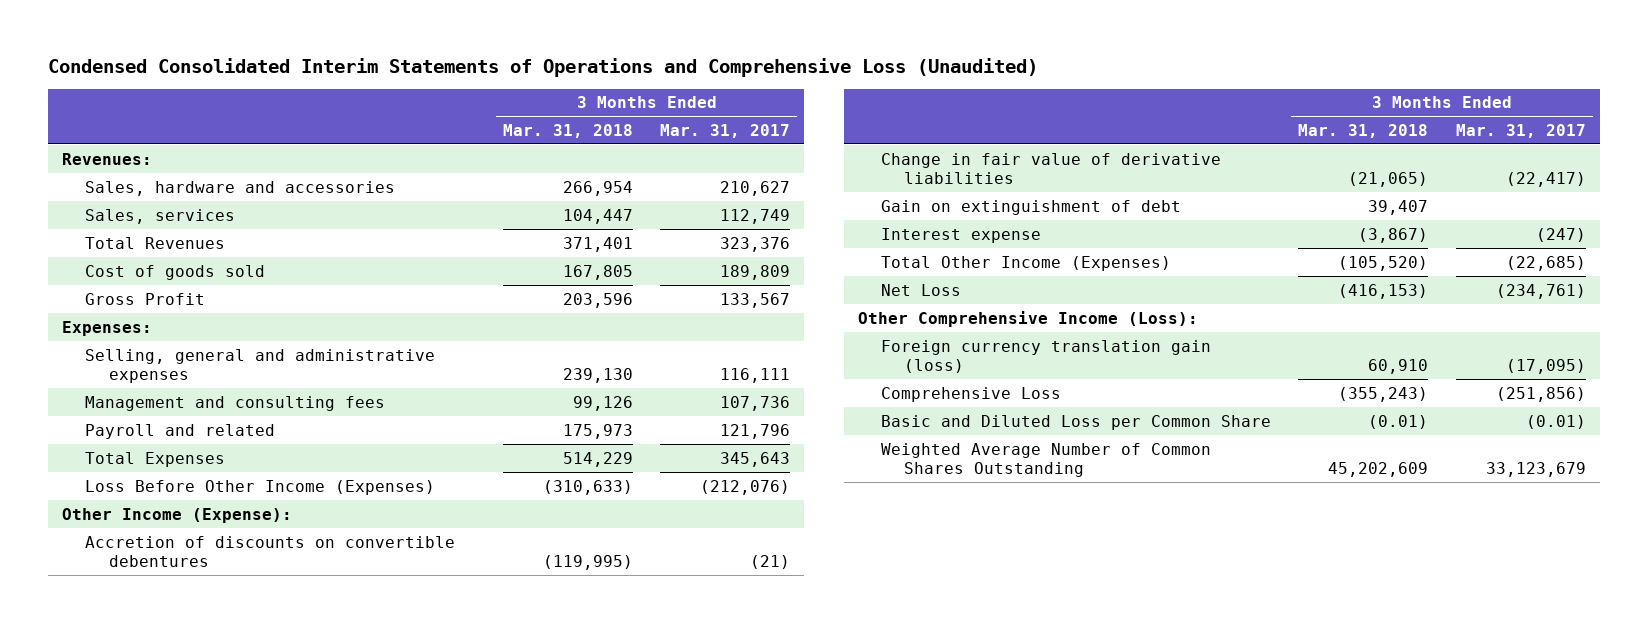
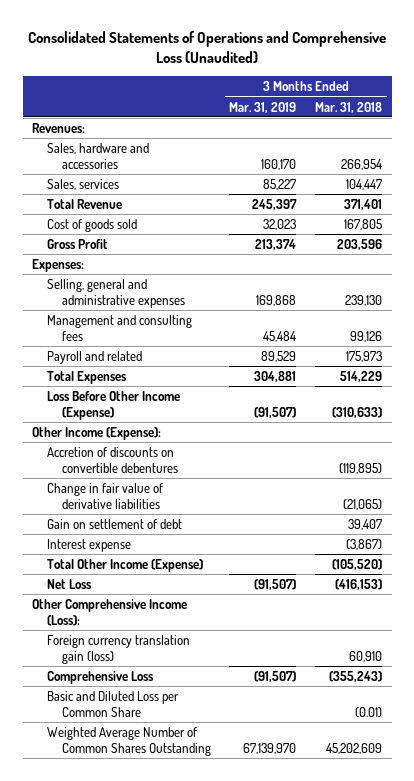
[48,58,1039,78] Condensed Consolidated Interim Statements of Operations and Comprehensive Loss (Unaudited) -> [28,30,387,64] Consolidated Statements of Operations and Comprehensive Loss (Unaudited)
[660,124,791,139] Mar. 31, 2017 -> none
none -> [229,101,297,113] Mar. 31, 2019
[85,236,226,249] Total Revenues -> [46,198,122,209] Total Revenue
[85,479,436,495] Loss Before Other Income (Expenses) -> [46,390,180,420] Loss Before Other Income (Expense)
[542,555,633,571] (119,995) -> [339,462,383,474] (119,895)
[880,199,1181,215] Gain on extinguishment of debt -> [46,518,182,529] Gain on settlement of debt
[880,255,1171,271] Total Other Income (Expenses) -> [46,558,203,572] Total Other Income (Expense)

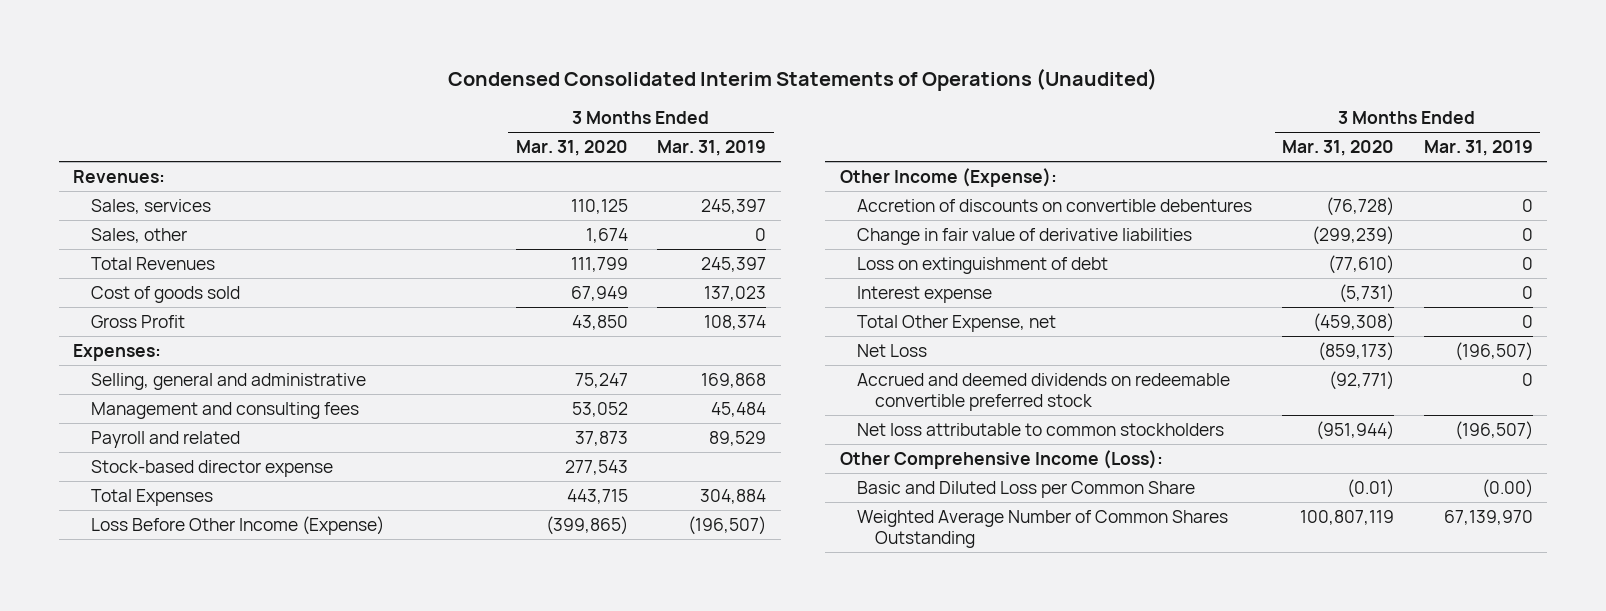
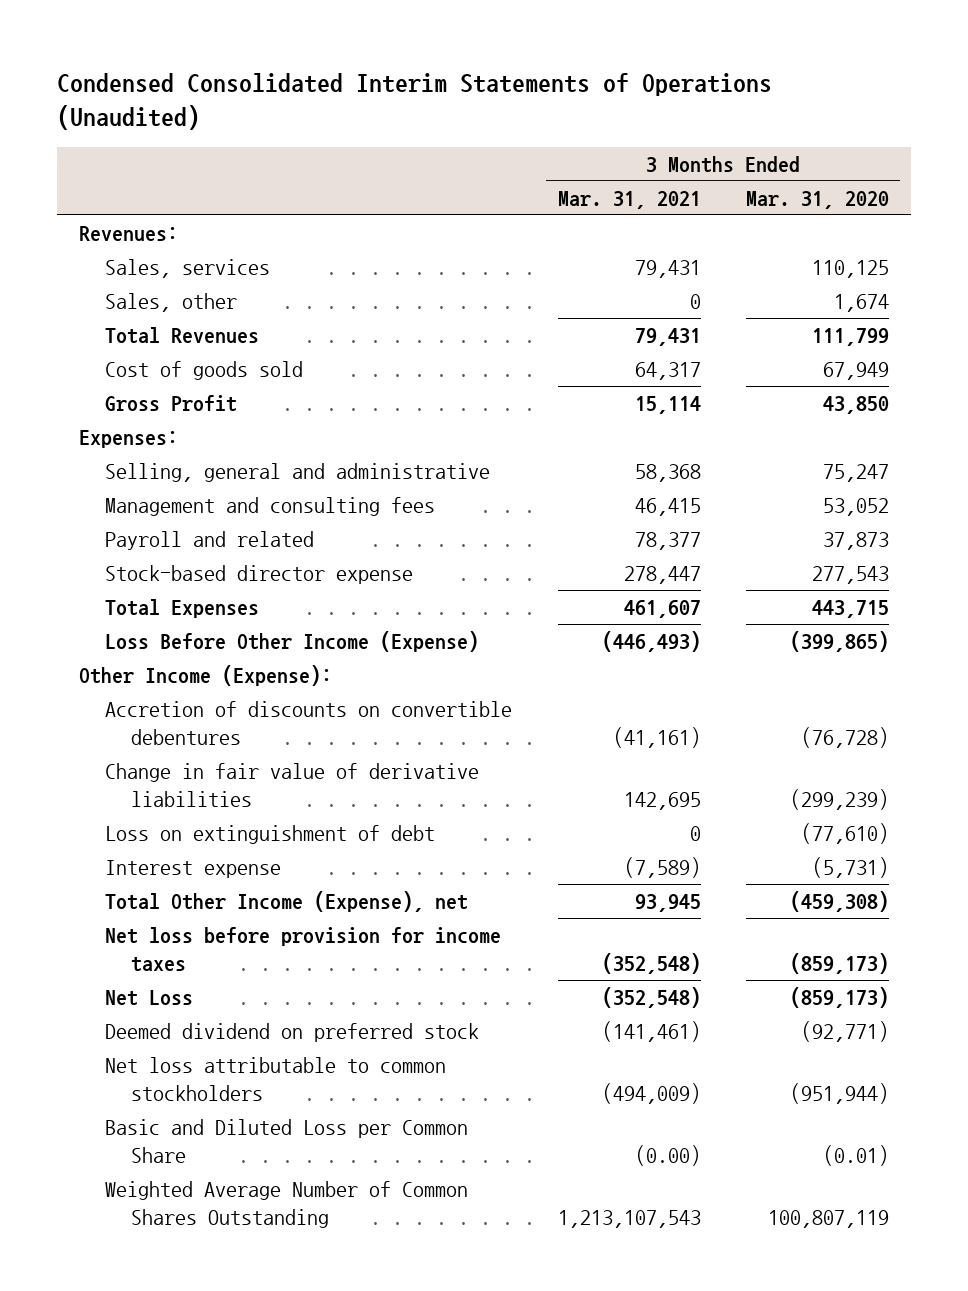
[657,140,767,157] Mar. 31, 2019 -> none
none -> [557,190,701,209] Mar. 31, 2021
[857,314,1057,332] Total Other Expense, net -> [105,890,469,912] Total Other Income (Expense), net
none -> [105,926,502,972] Net loss before provision for income taxes
[857,372,1231,411] Accrued and deemed dividends on redeemable convertible preferred stock -> [105,1022,480,1042] Deemed dividend on preferred stock
[839,449,1163,469] Other Comprehensive Income (Loss): -> none

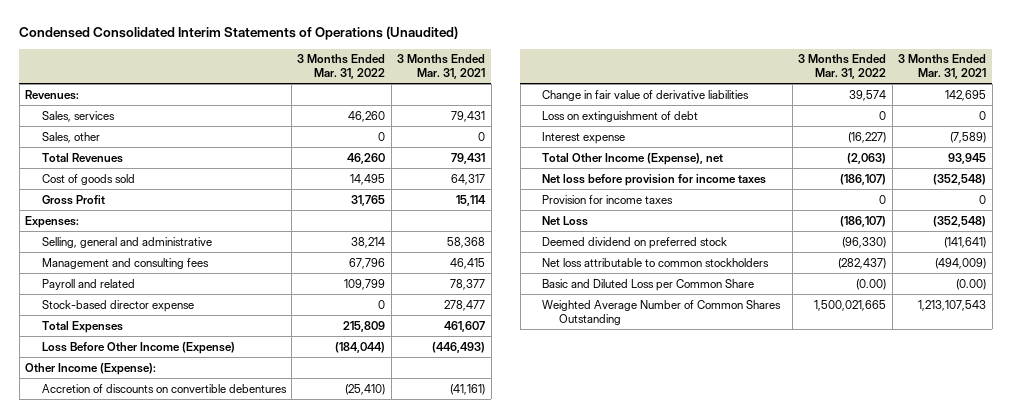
[745,190,889,209] Mar. 31, 2020 -> none
none -> [297,54,386,80] 3 Months Ended Mar. 31, 2022
[623,565,701,584] 278,447 -> [444,299,486,311] 278,477
none -> [542,194,674,204] Provision for income taxes
[601,1020,701,1042] (141,461) -> [944,236,987,248] (141,641)

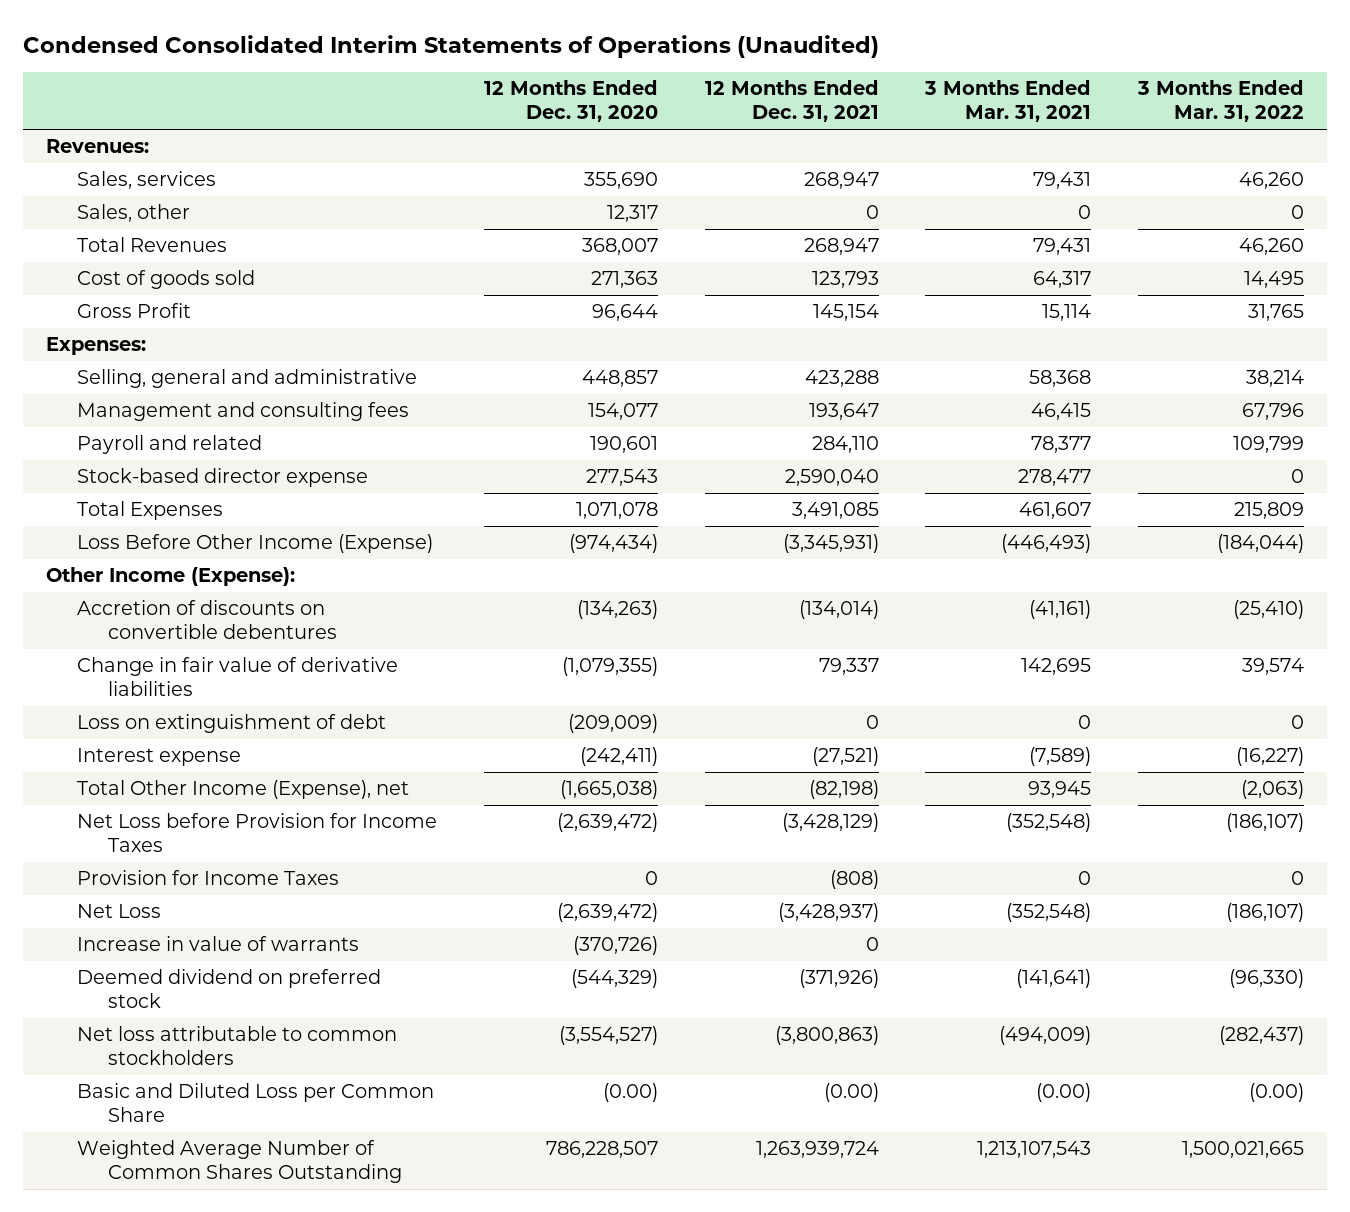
none -> [483,80,658,123] 12 Months Ended Dec. 31, 2020
none -> [704,80,879,123] 12 Months Ended Dec. 31, 2021
[542,173,767,186] Net loss before provision for income taxes -> [76,813,437,853] Net Loss before Provision for Income Taxes
[542,194,674,204] Provision for income taxes -> [76,870,339,886] Provision for Income Taxes
none -> [76,936,359,952] Increase in value of warrants

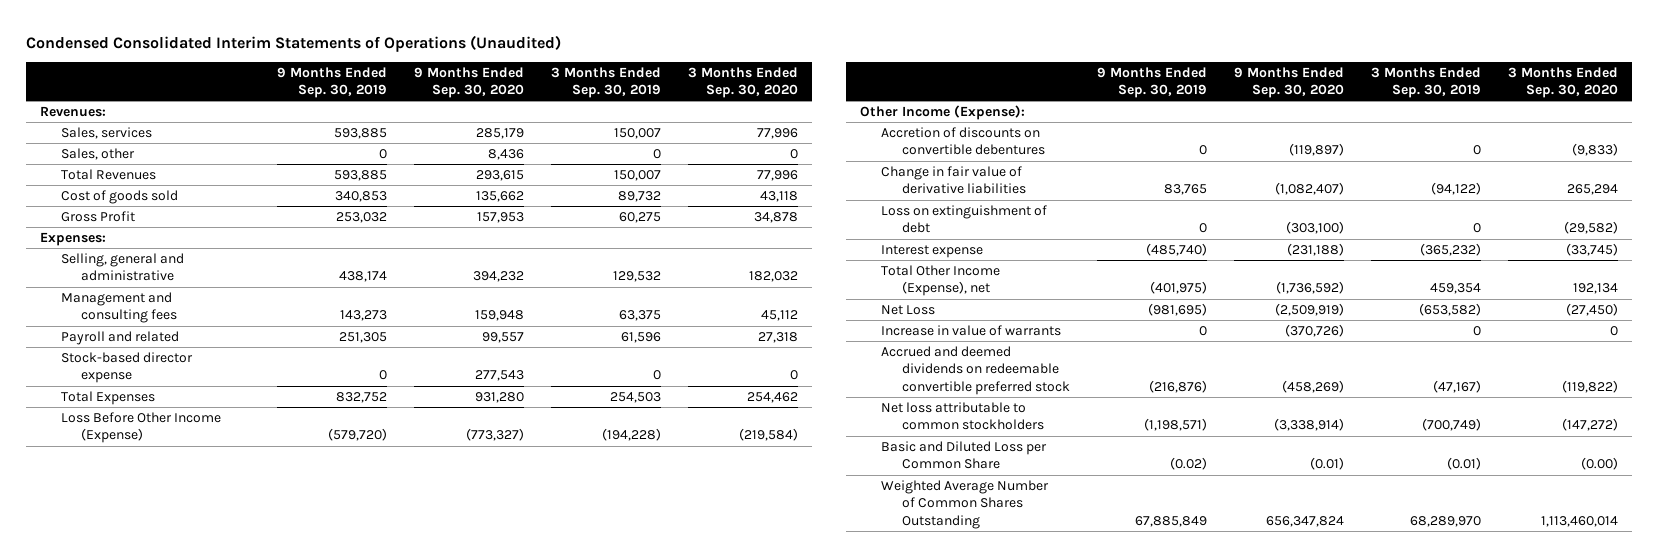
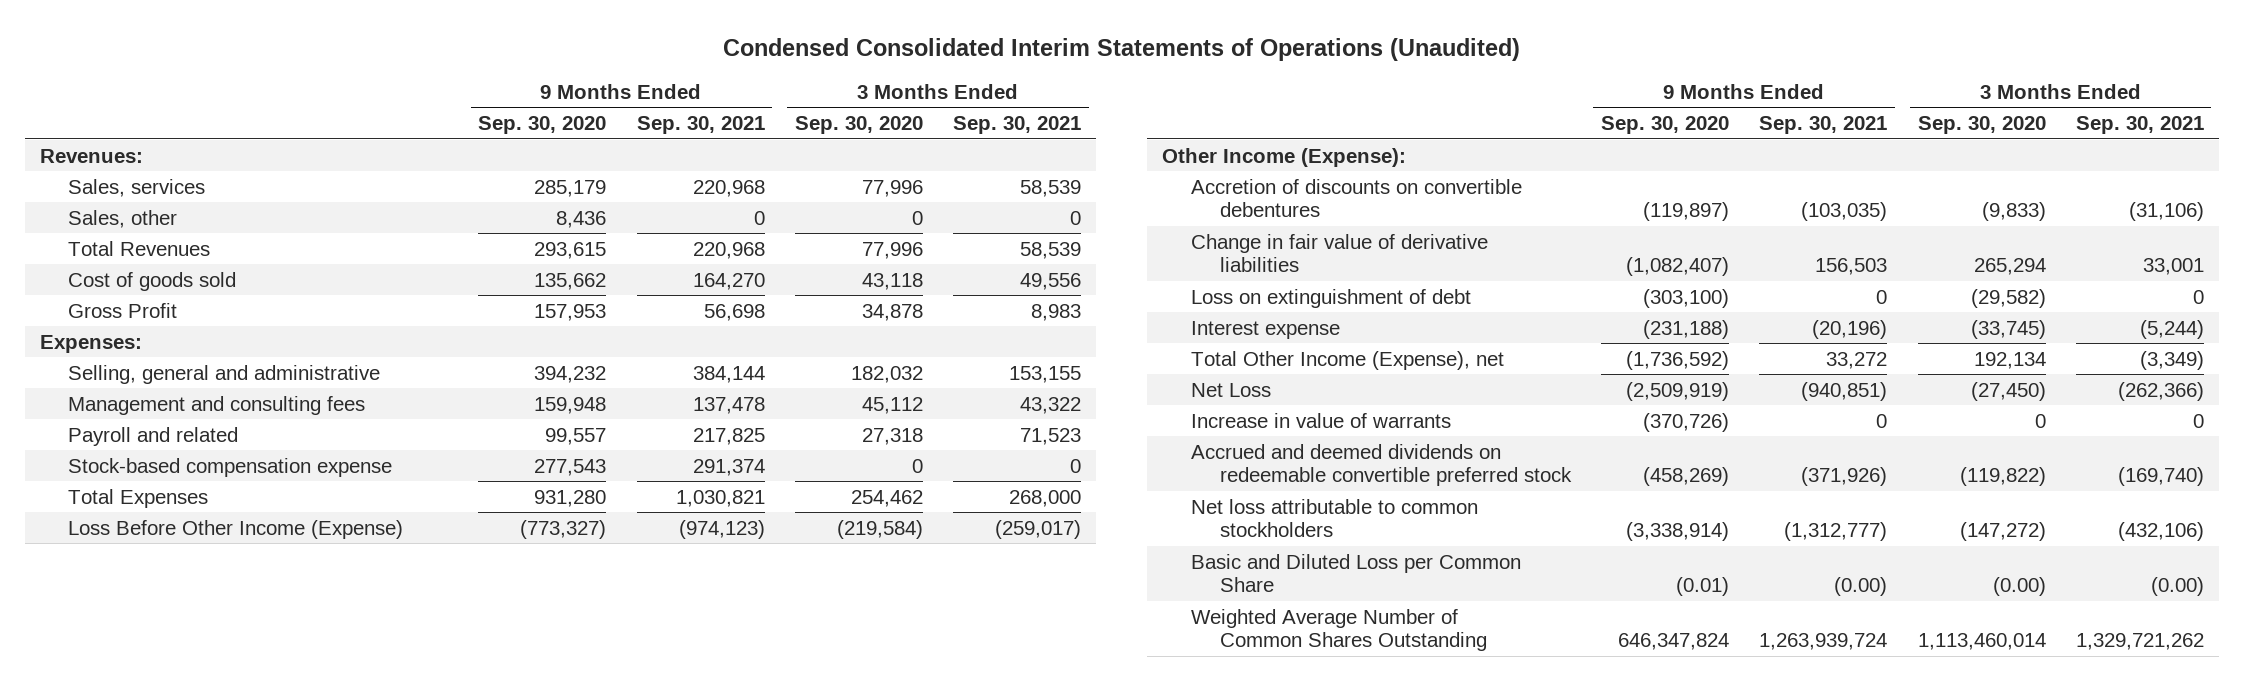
[276,66,387,98] 9 Months Ended Sep. 30, 2019 -> none
[550,66,661,98] 3 Months Ended Sep. 30, 2019 -> none
none -> [636,116,765,135] Sep. 30, 2021
none -> [953,116,1082,135] Sep. 30, 2021
[60,351,193,384] Stock-based director expense -> [68,457,393,477] Stock-based compensation expense
[1265,515,1344,527] 656,347,824 -> [1617,633,1729,651] 646,347,824

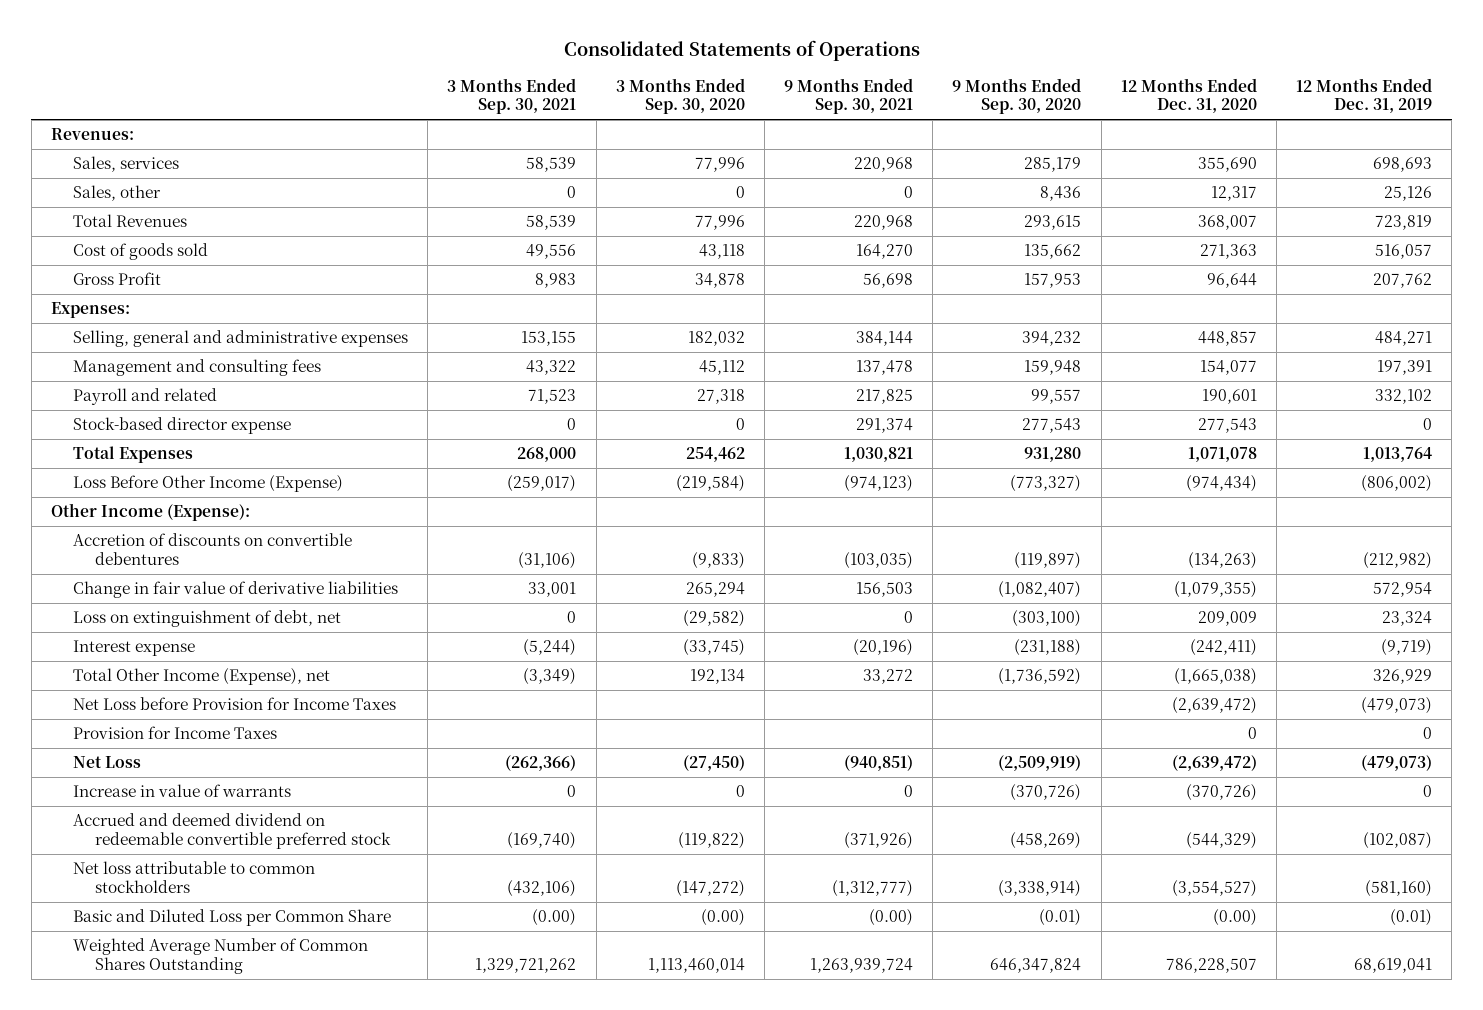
[722,38,1520,62] Condensed Consolidated Interim Statements of Operations (Unaudited) -> [563,39,920,61] Consolidated Statements of Operations
none -> [1120,77,1257,114] 12 Months Ended Dec. 31, 2020
none -> [1295,77,1432,114] 12 Months Ended Dec. 31, 2019
[68,364,381,384] Selling, general and administrative -> [73,330,409,348] Selling, general and administrative expenses
[68,457,393,477] Stock-based compensation expense -> [73,417,292,435] Stock-based director expense
[1190,288,1471,308] Loss on extinguishment of debt -> [73,610,342,628] Loss on extinguishment of debt, net
none -> [73,697,397,711] Net Loss before Provision for Income Taxes
none -> [73,726,278,740] Provision for Income Taxes
[1190,443,1572,487] Accrued and deemed dividends on redeemable convertible preferred stock -> [73,813,392,849] Accrued and deemed dividend on redeemable convertible preferred stock

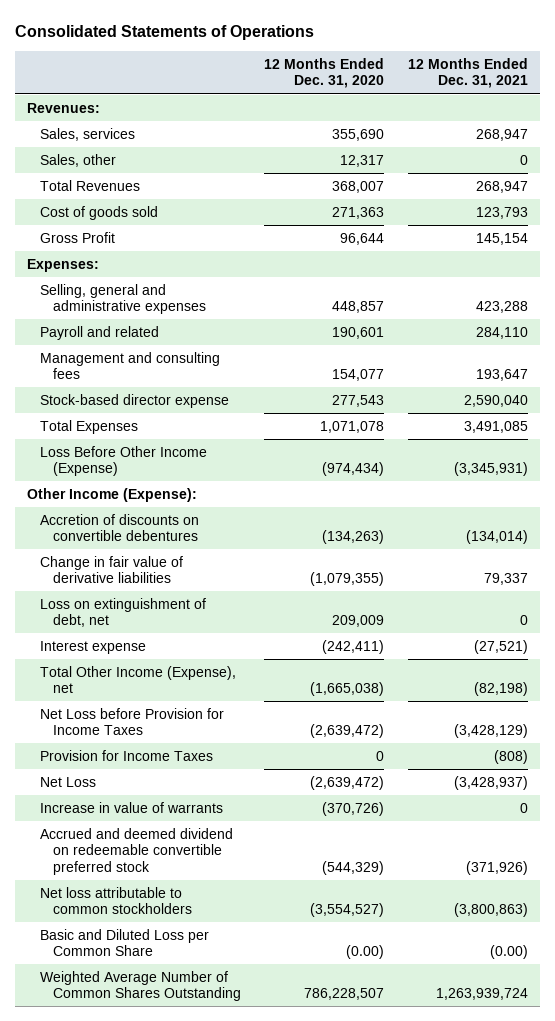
[447,77,577,115] 3 Months Ended Sep. 30, 2021 -> none
[615,77,745,115] 3 Months Ended Sep. 30, 2020 -> none
[784,77,914,115] 9 Months Ended Sep. 30, 2021 -> none
[952,77,1082,115] 9 Months Ended Sep. 30, 2020 -> none
[1295,77,1432,114] 12 Months Ended Dec. 31, 2019 -> none
none -> [407,58,528,89] 12 Months Ended Dec. 31, 2021
[73,359,322,377] Management and consulting fees -> [39,351,220,380] Management and consulting fees

